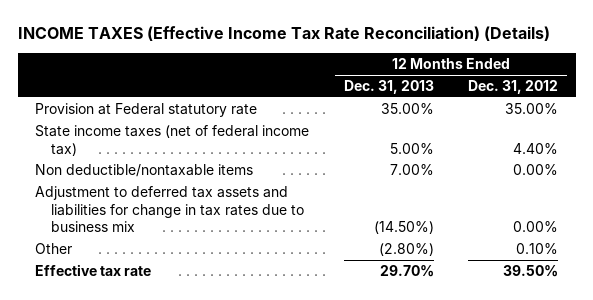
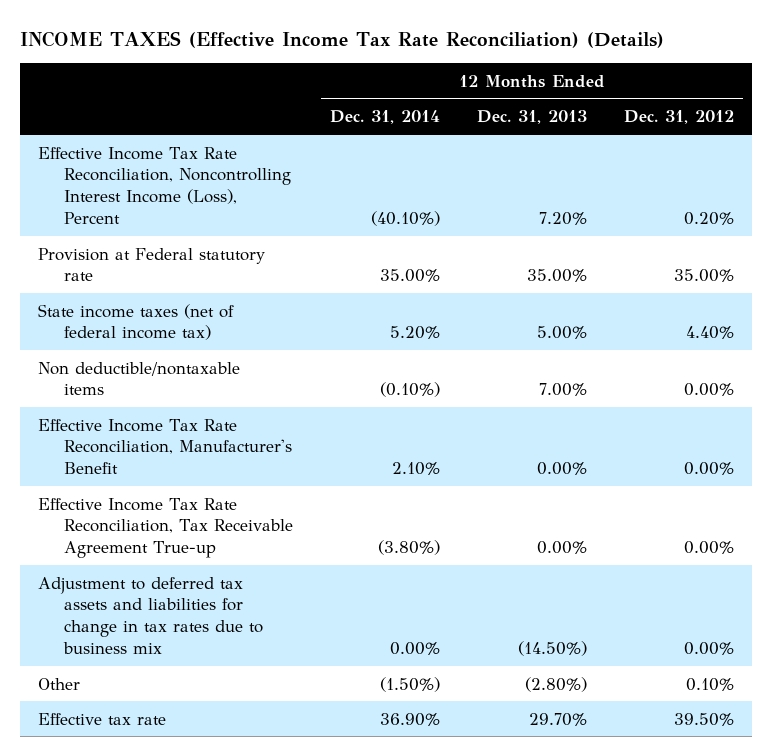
none -> [329,110,440,125] Dec. 31, 2014
none -> [38,146,291,225] Effective Income Tax Rate Reconciliation, Noncontrolling Interest Income (Loss), Percent
none -> [38,418,292,475] Effective Income Tax Rate Reconciliation, Manufacturer's Benefit
none -> [38,497,293,559] Effective Income Tax Rate Reconciliation, Tax Receivable Agreement True-up

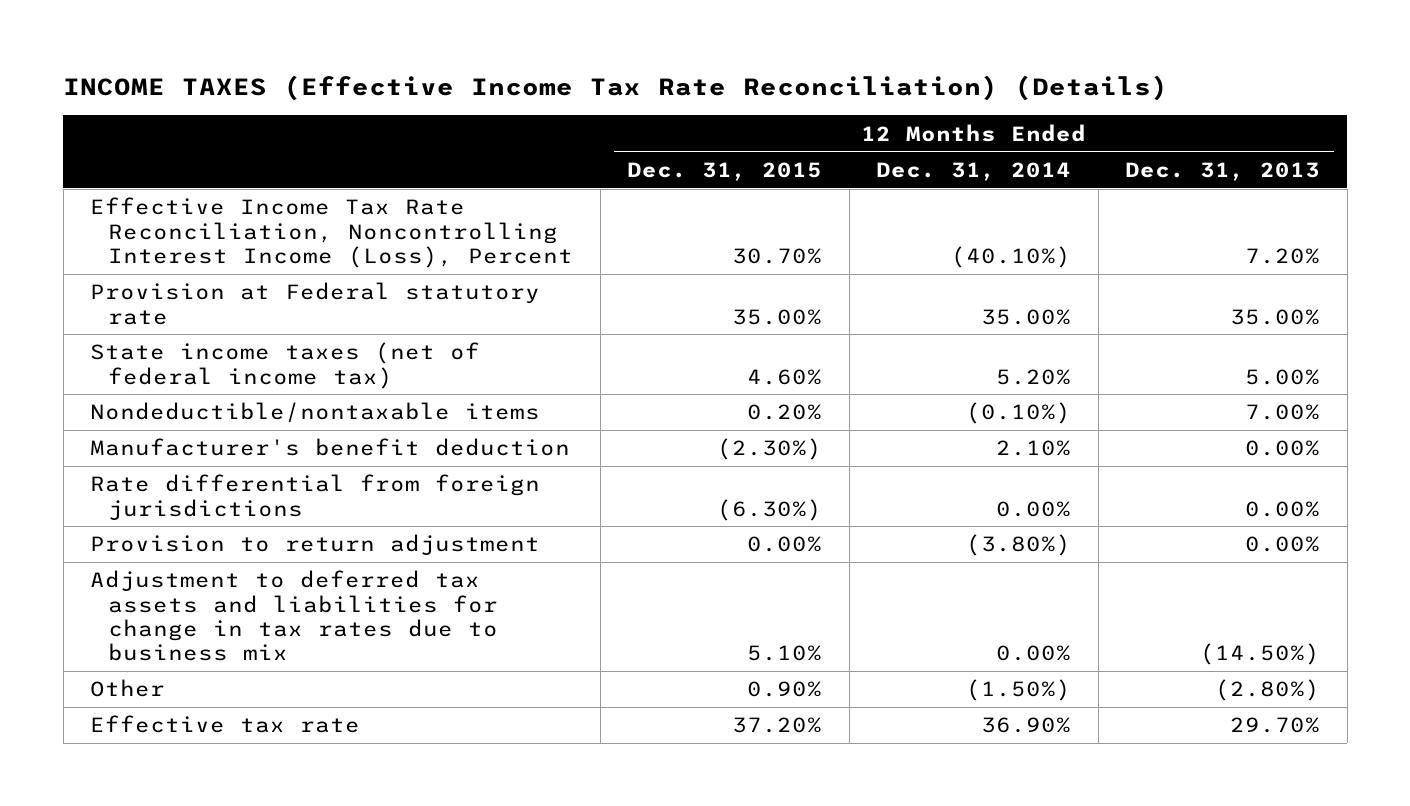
[623,110,734,125] Dec. 31, 2012 -> none
none -> [627,161,823,181] Dec. 31, 2015
[38,361,241,396] Non deductible/nontaxable items -> [90,402,541,423] Nondeductible/nontaxable items
[38,418,292,475] Effective Income Tax Rate Reconciliation, Manufacturer's Benefit -> [90,438,571,457] Manufacturer's benefit deduction
none -> [90,474,541,520] Rate differential from foreign jurisdictions
[38,497,293,559] Effective Income Tax Rate Reconciliation, Tax Receivable Agreement True-up -> [90,534,541,556] Provision to return adjustment

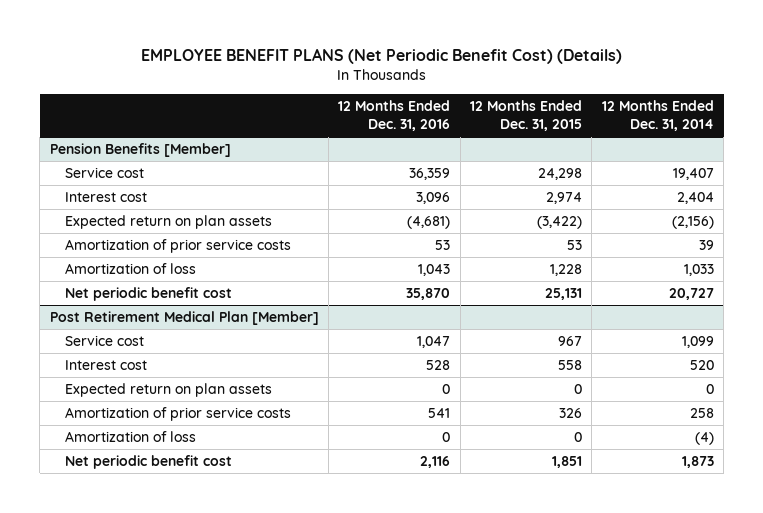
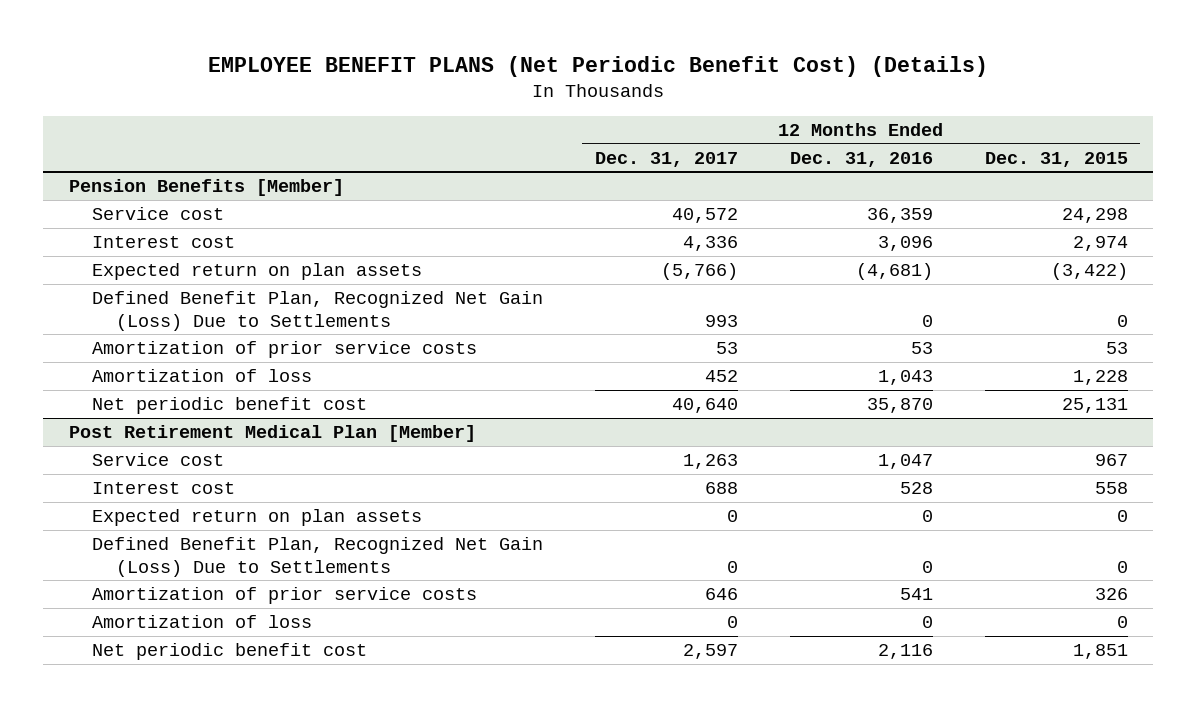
[601,100,714,132] 12 Months Ended Dec. 31, 2014 -> none
none -> [595,151,739,167] Dec. 31, 2017
none -> [92,291,544,331] Defined Benefit Plan, Recognized Net Gain (Loss) Due to Settlements
none -> [92,537,544,577] Defined Benefit Plan, Recognized Net Gain (Loss) Due to Settlements

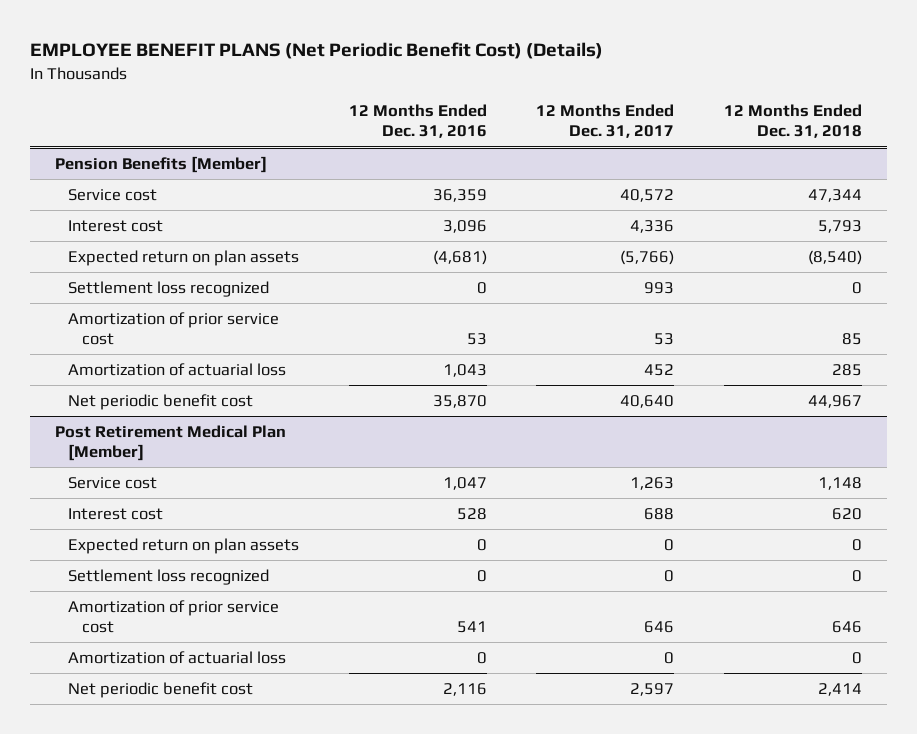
[984,151,1128,167] Dec. 31, 2015 -> none
none -> [723,104,862,139] 12 Months Ended Dec. 31, 2018
[92,291,544,331] Defined Benefit Plan, Recognized Net Gain (Loss) Due to Settlements -> [68,281,270,298] Settlement loss recognized
[92,341,478,359] Amortization of prior service costs -> [68,312,280,346] Amortization of prior service cost
[92,369,313,383] Amortization of loss -> [68,363,287,377] Amortization of actuarial loss
[92,537,544,577] Defined Benefit Plan, Recognized Net Gain (Loss) Due to Settlements -> [68,569,270,586] Settlement loss recognized
[92,587,478,605] Amortization of prior service costs -> [68,600,280,634] Amortization of prior service cost
[92,615,313,629] Amortization of loss -> [68,651,287,665] Amortization of actuarial loss

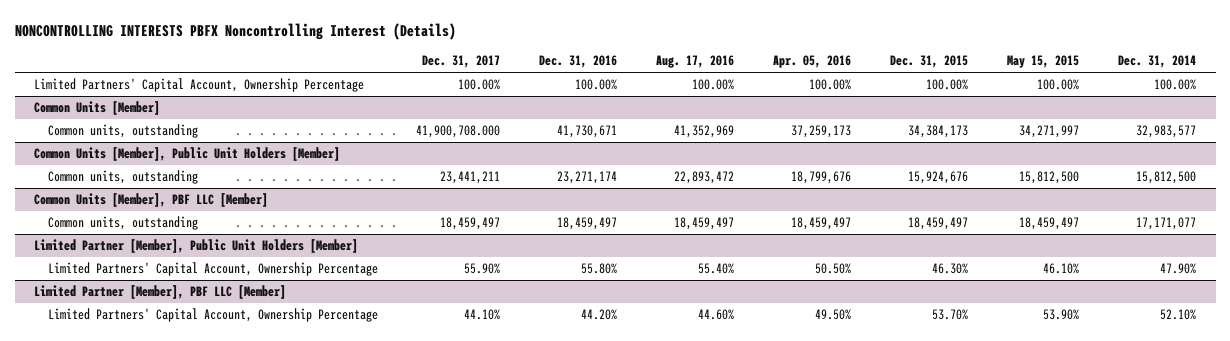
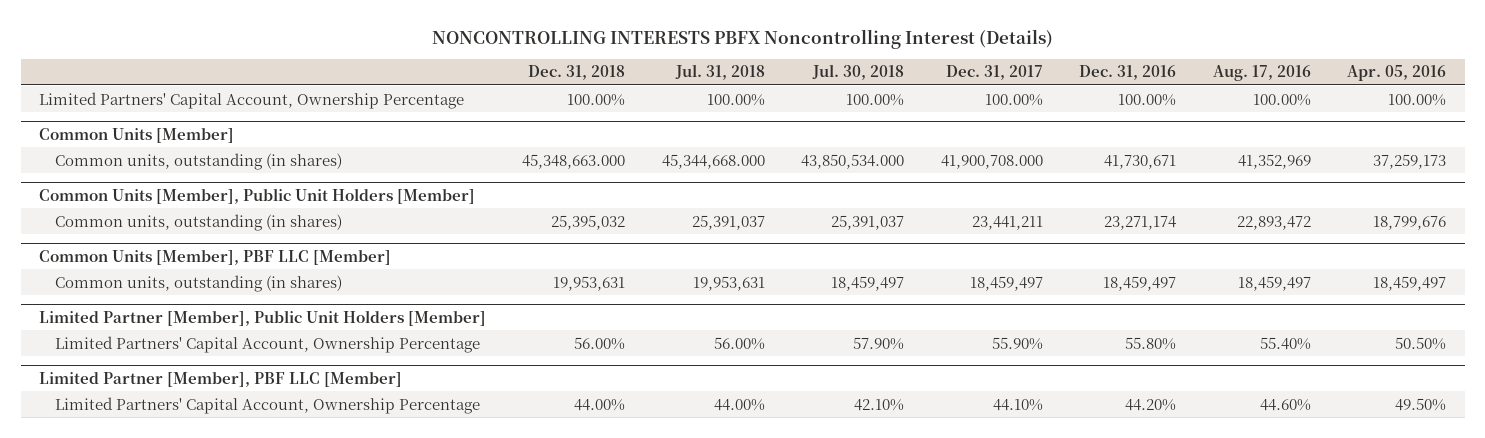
[890,55,969,69] Dec. 31, 2015 -> none
[1007,55,1080,69] May 15, 2015 -> none
[1118,55,1197,69] Dec. 31, 2014 -> none
none -> [528,65,626,81] Dec. 31, 2018
none -> [674,64,765,81] Jul. 31, 2018
none -> [812,64,905,81] Jul. 30, 2018
[47,124,198,139] Common units, outstanding -> [55,152,343,170] Common units, outstanding (in shares)
[47,170,198,185] Common units, outstanding -> [55,213,343,231] Common units, outstanding (in shares)
[47,216,198,231] Common units, outstanding -> [55,274,343,292] Common units, outstanding (in shares)

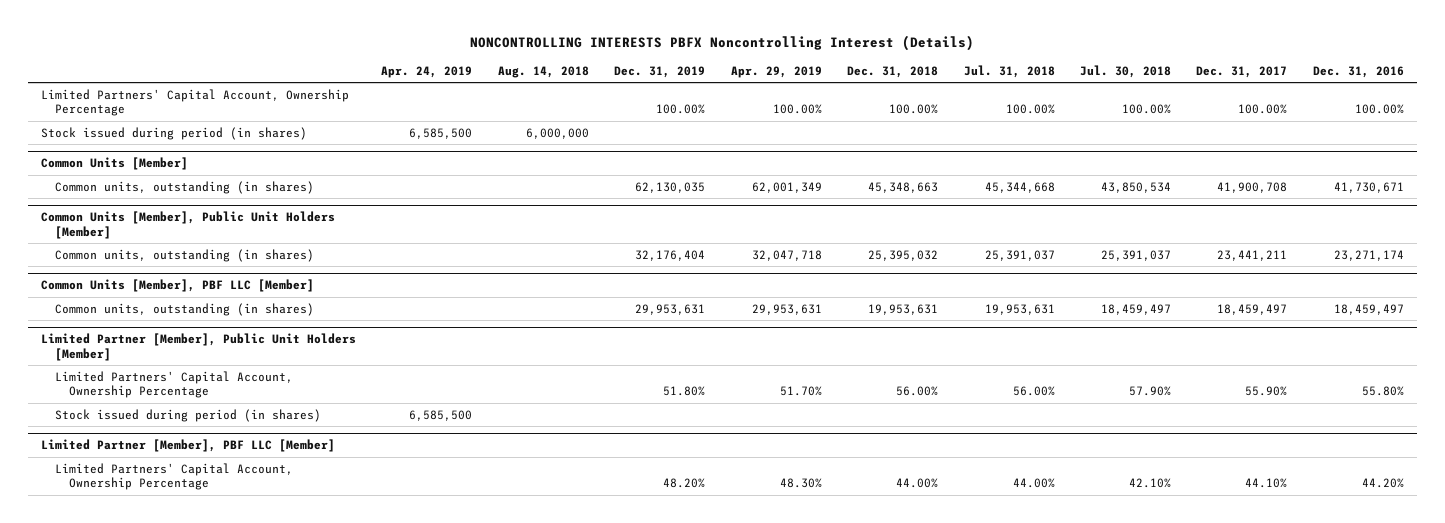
[1212,65,1311,82] Aug. 17, 2016 -> none
[1347,65,1447,82] Apr. 05, 2016 -> none
none -> [381,65,473,78] Apr. 24, 2019
none -> [497,65,589,78] Aug. 14, 2018
none -> [614,65,706,78] Dec. 31, 2019
none -> [730,65,822,78] Apr. 29, 2019
none -> [41,126,308,140] Stock issued during period (in shares)
[522,153,626,169] 45,348,663.000 -> [868,181,939,193] 45,348,663
[661,153,765,169] 45,344,668.000 -> [984,181,1055,193] 45,344,668
[801,153,905,169] 43,850,534.000 -> [1101,181,1172,193] 43,850,534
[940,154,1043,169] 41,900,708.000 -> [1217,181,1288,193] 41,900,708
none -> [54,408,321,422] Stock issued during period (in shares)

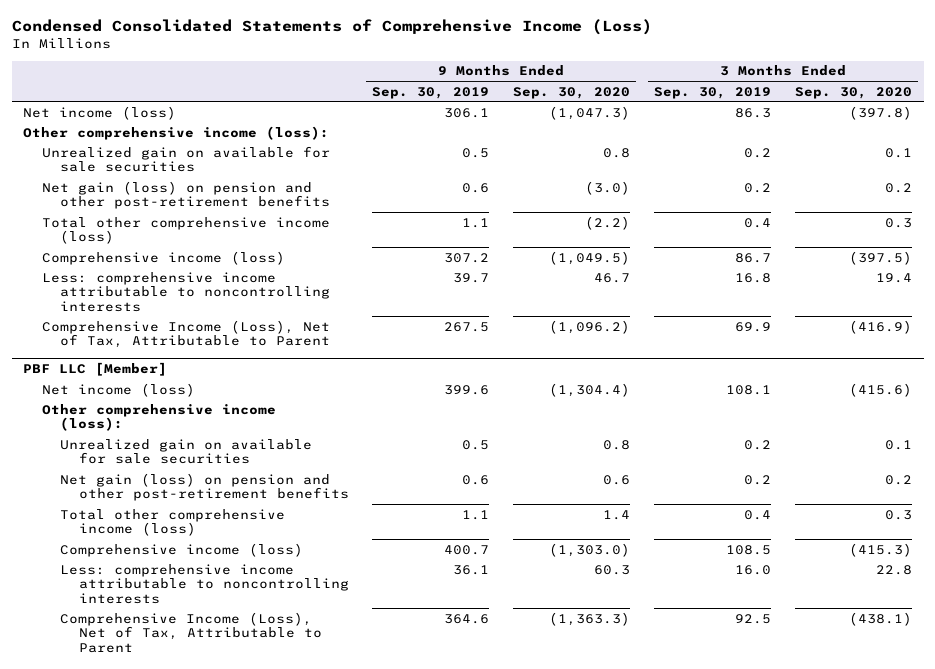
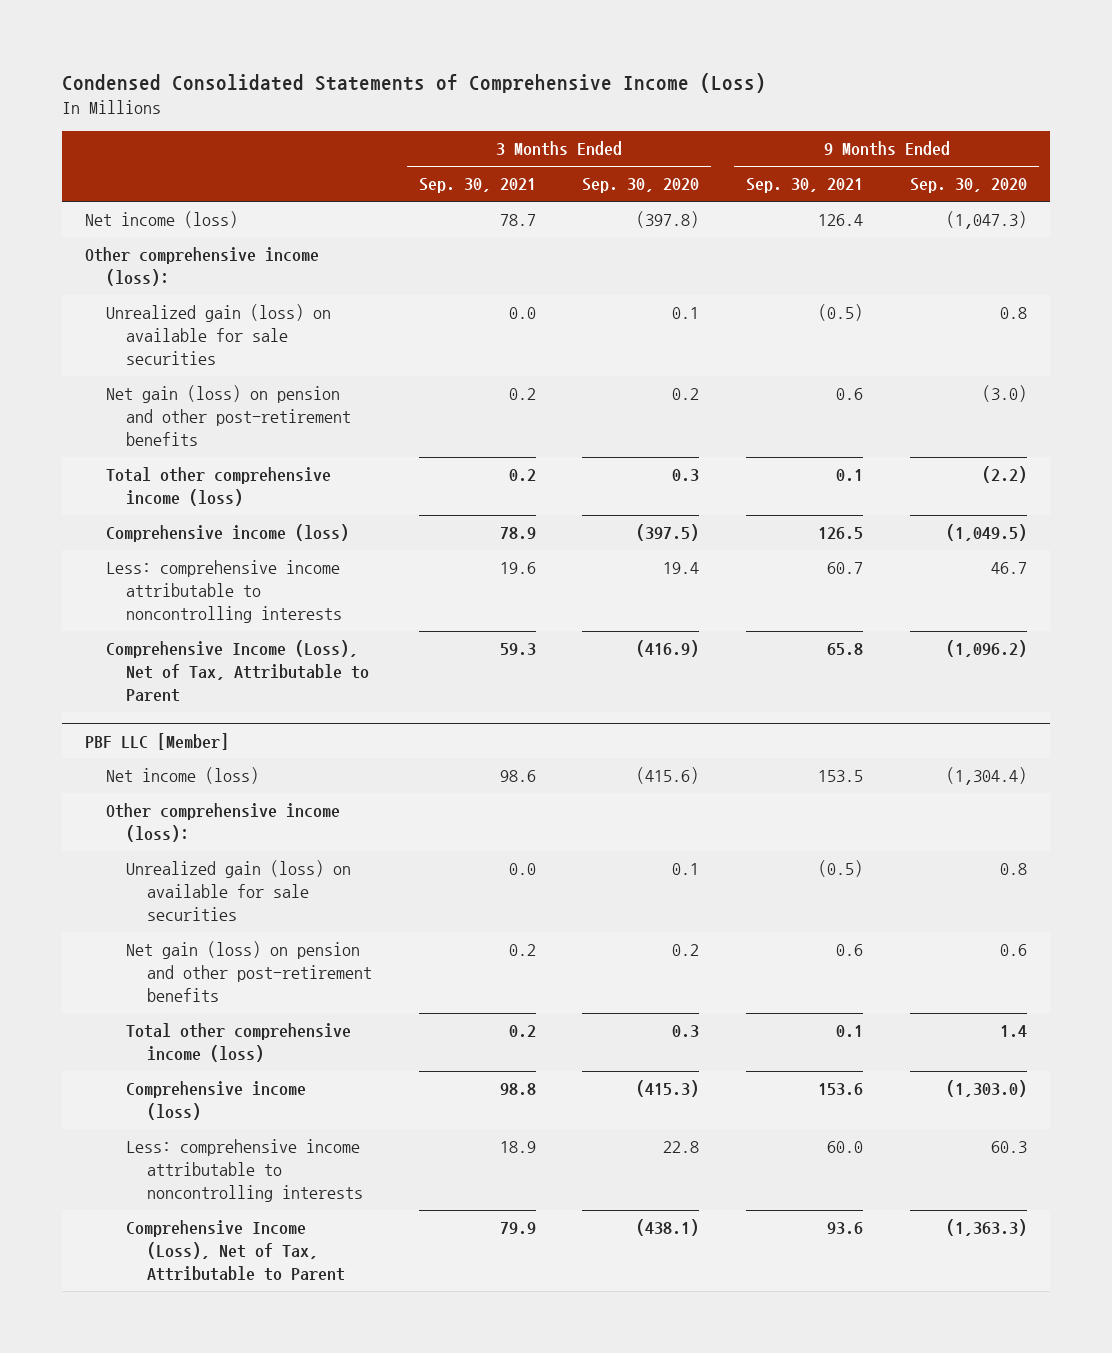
[372,86,490,99] Sep. 30, 2019 -> none
[653,86,771,99] Sep. 30, 2019 -> none
none -> [418,178,536,194] Sep. 30, 2021
none -> [746,178,864,194] Sep. 30, 2021
[41,145,330,173] Unrealized gain on available for sale securities -> [105,304,331,365] Unrealized gain (loss) on available for sale securities
[60,438,313,465] Unrealized gain on available for sale securities -> [126,860,352,921] Unrealized gain (loss) on available for sale securities

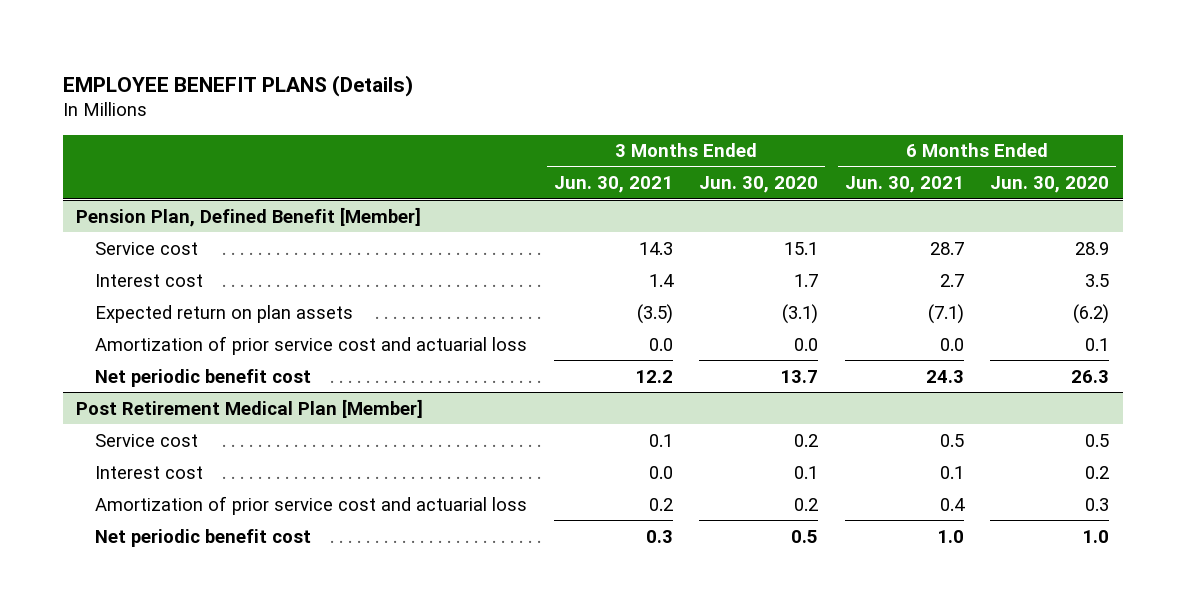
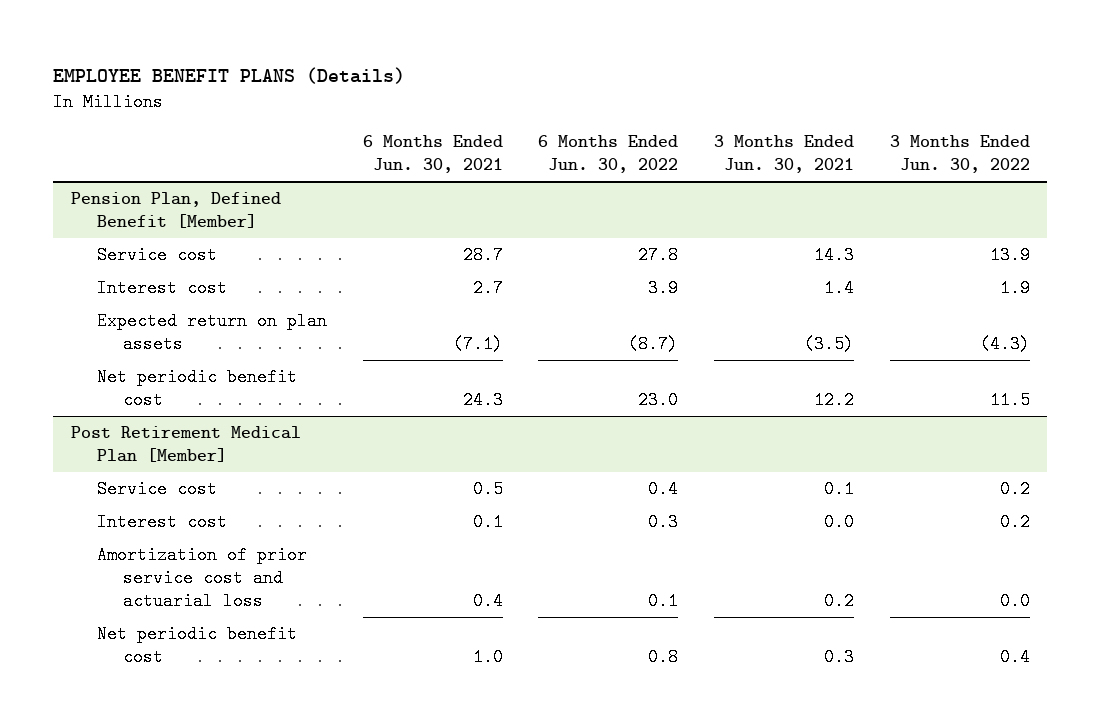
[699,176,819,194] Jun. 30, 2020 -> none
[990,176,1110,194] Jun. 30, 2020 -> none
none -> [538,135,679,174] 6 Months Ended Jun. 30, 2022
none -> [889,135,1030,174] 3 Months Ended Jun. 30, 2022
[95,335,528,355] Amortization of prior service cost and actuarial loss -> none

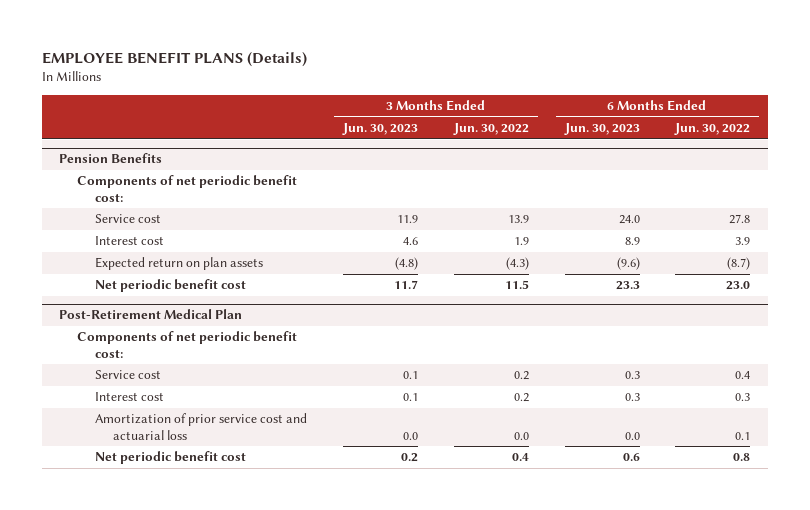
[362,135,503,174] 6 Months Ended Jun. 30, 2021 -> none
[713,135,854,174] 3 Months Ended Jun. 30, 2021 -> none
none -> [341,123,418,136] Jun. 30, 2023
none -> [563,123,640,136] Jun. 30, 2023
[70,192,281,229] Pension Plan, Defined Benefit [Member] -> [59,153,163,164] Pension Benefits
none -> [77,175,298,202] Components of net periodic benefit cost:
[70,426,301,463] Post Retirement Medical Plan [Member] -> [59,309,243,320] Post-Retirement Medical Plan
none -> [77,331,298,358] Components of net periodic benefit cost:

